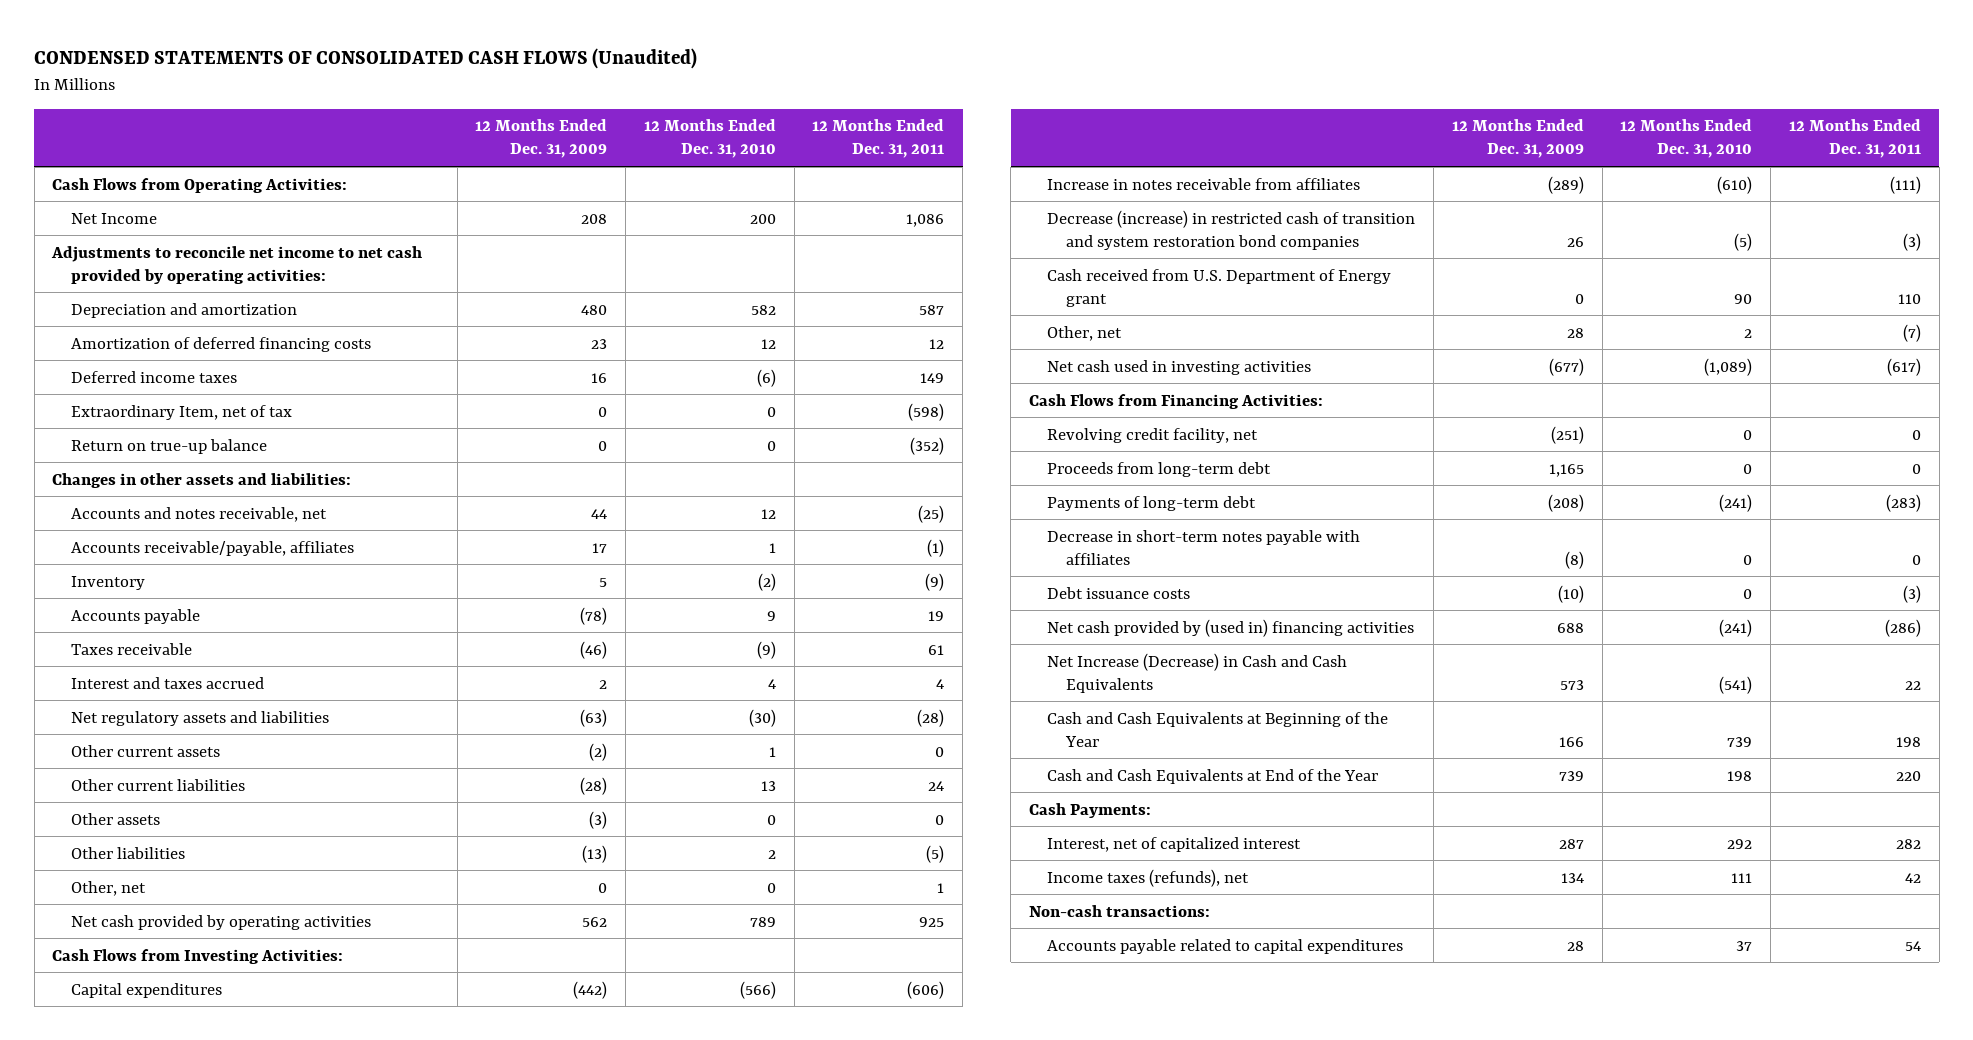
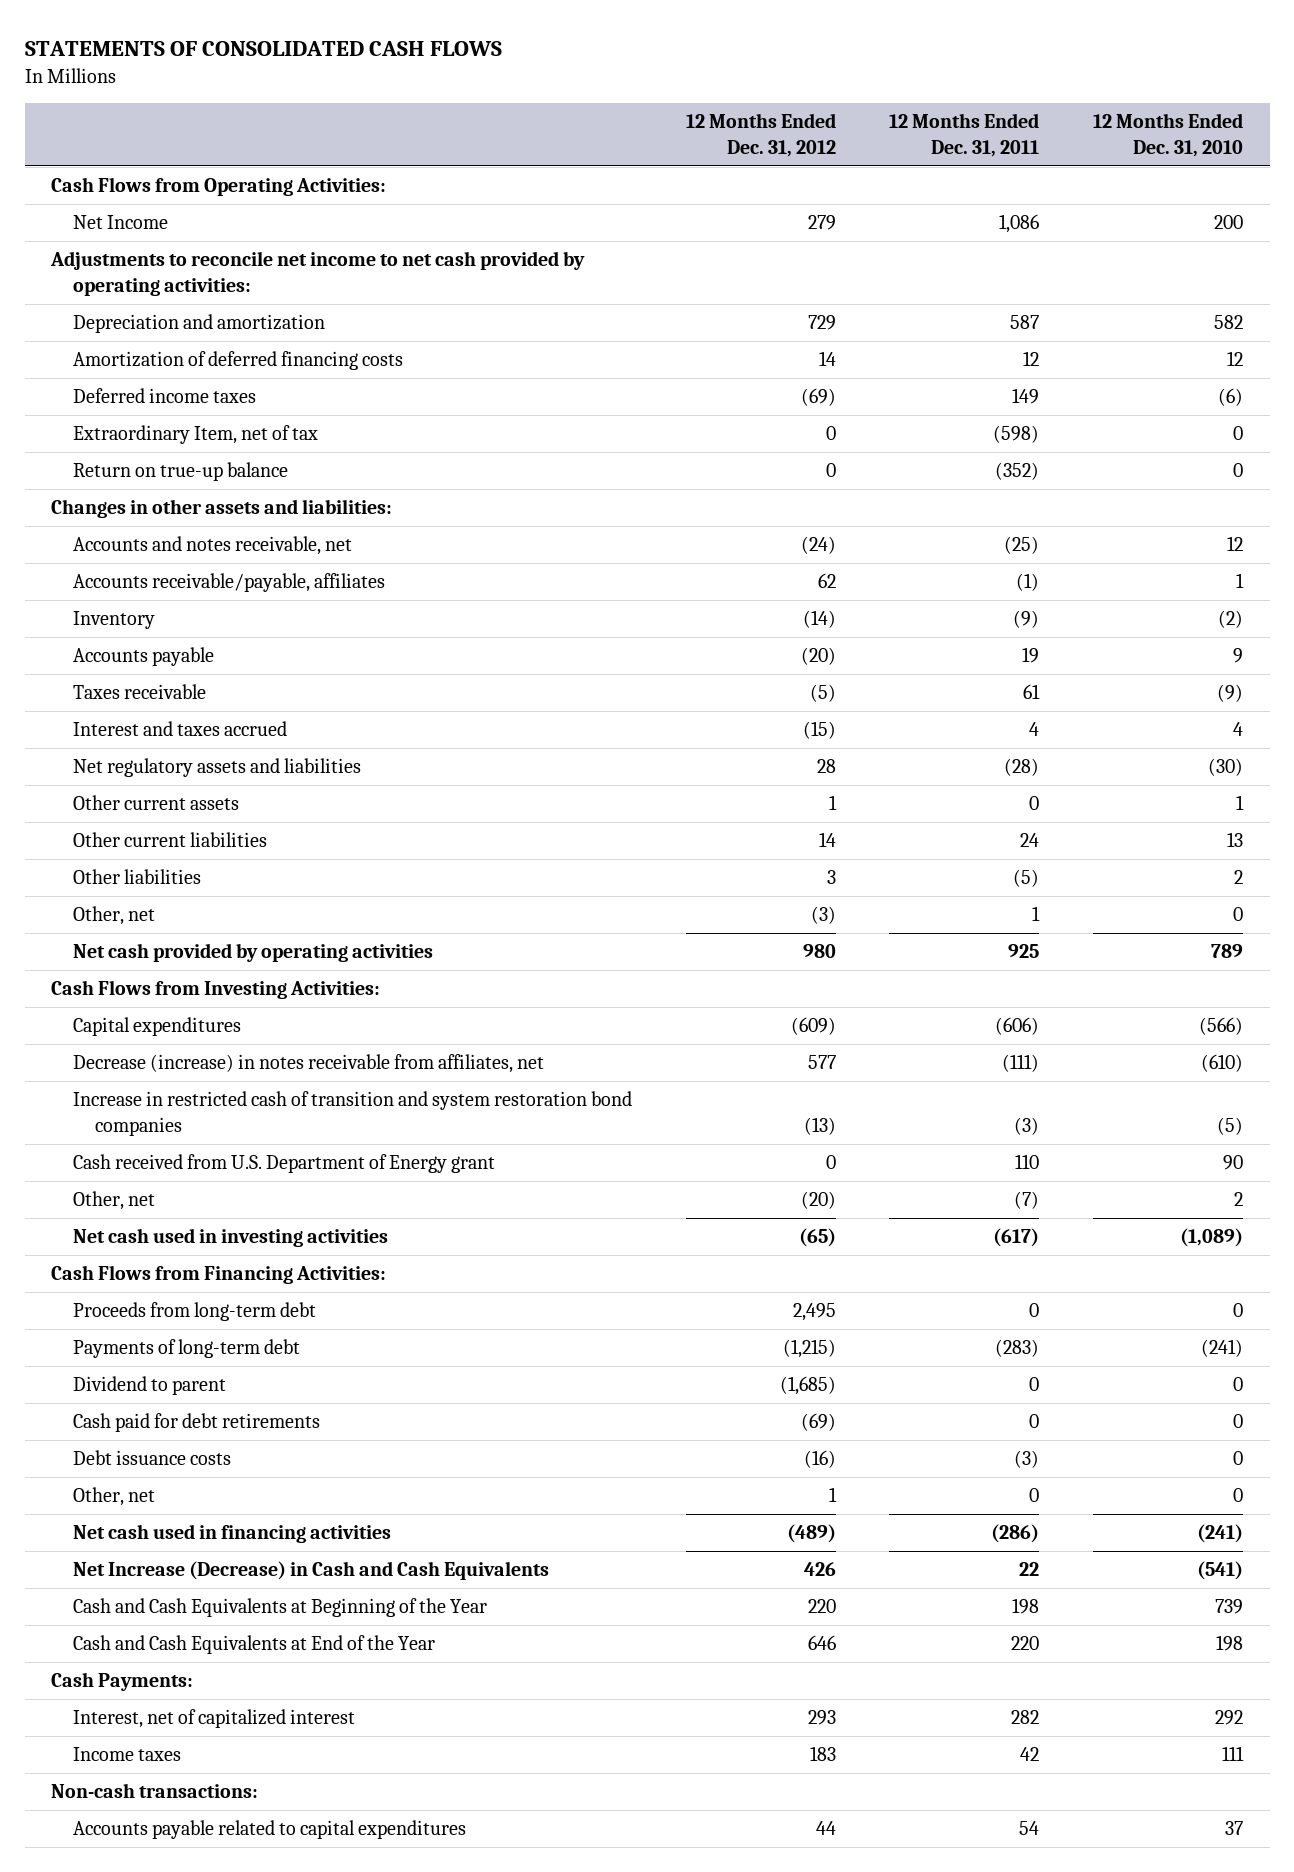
[34,47,698,69] CONDENSED STATEMENTS OF CONSOLIDATED CASH FLOWS (Unaudited) -> [24,40,502,56] STATEMENTS OF CONSOLIDATED CASH FLOWS
[475,119,608,159] 12 Months Ended Dec. 31, 2009 -> none
none -> [685,113,836,158] 12 Months Ended Dec. 31, 2012
[70,812,160,825] Other assets -> none
[1047,177,1361,190] Increase in notes receivable from affiliates -> [73,1054,545,1074] Decrease (increase) in notes receivable from affiliates, net
[1047,209,1416,250] Decrease (increase) in restricted cash of transition and system restoration bond companies -> [73,1091,633,1137] Increase in restricted cash of transition and system restoration bond companies
[1047,427,1259,443] Revolving credit facility, net -> none
[1047,529,1361,565] Decrease in short-term notes payable with affiliates -> none
none -> [73,1376,227,1396] Dividend to parent
none -> [73,1413,321,1433] Cash paid for debt retirements
none -> [73,1487,156,1507] Other, net
[1047,618,1415,637] Net cash provided by (used in) financing activities -> [73,1524,392,1544] Net cash used in financing activities
[1047,868,1250,887] Income taxes (refunds), net -> [73,1747,182,1762] Income taxes

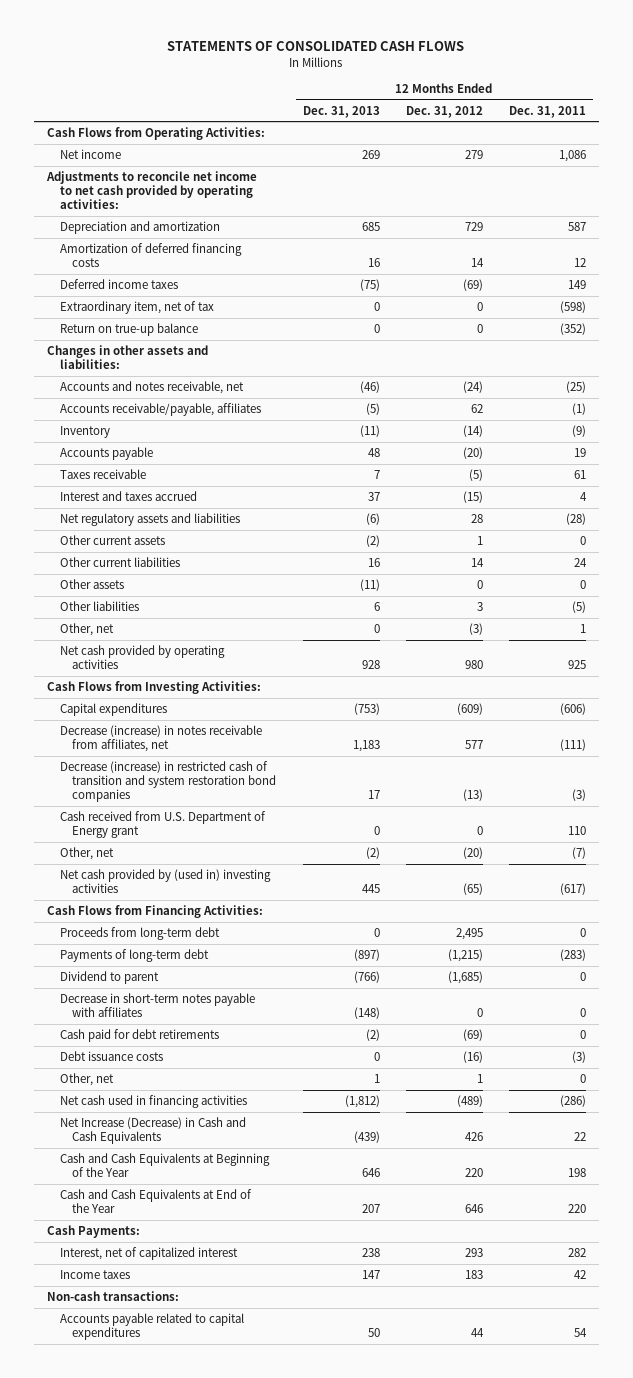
[1092,113,1243,158] 12 Months Ended Dec. 31, 2010 -> none
none -> [302,105,380,118] Dec. 31, 2013
[73,215,169,230] Net Income -> [59,148,121,159] Net income
[73,425,319,445] Extraordinary Item, net of tax -> [59,300,214,314] Extraordinary item, net of tax
none -> [59,578,124,589] Other assets
[73,1091,633,1137] Increase in restricted cash of transition and system restoration bond companies -> [59,760,277,803] Decrease (increase) in restricted cash of transition and system restoration bond companies
[73,1228,389,1248] Net cash used in investing activities -> [59,868,271,894] Net cash provided by (used in) investing activities
none -> [59,992,255,1018] Decrease in short-term notes payable with affiliates

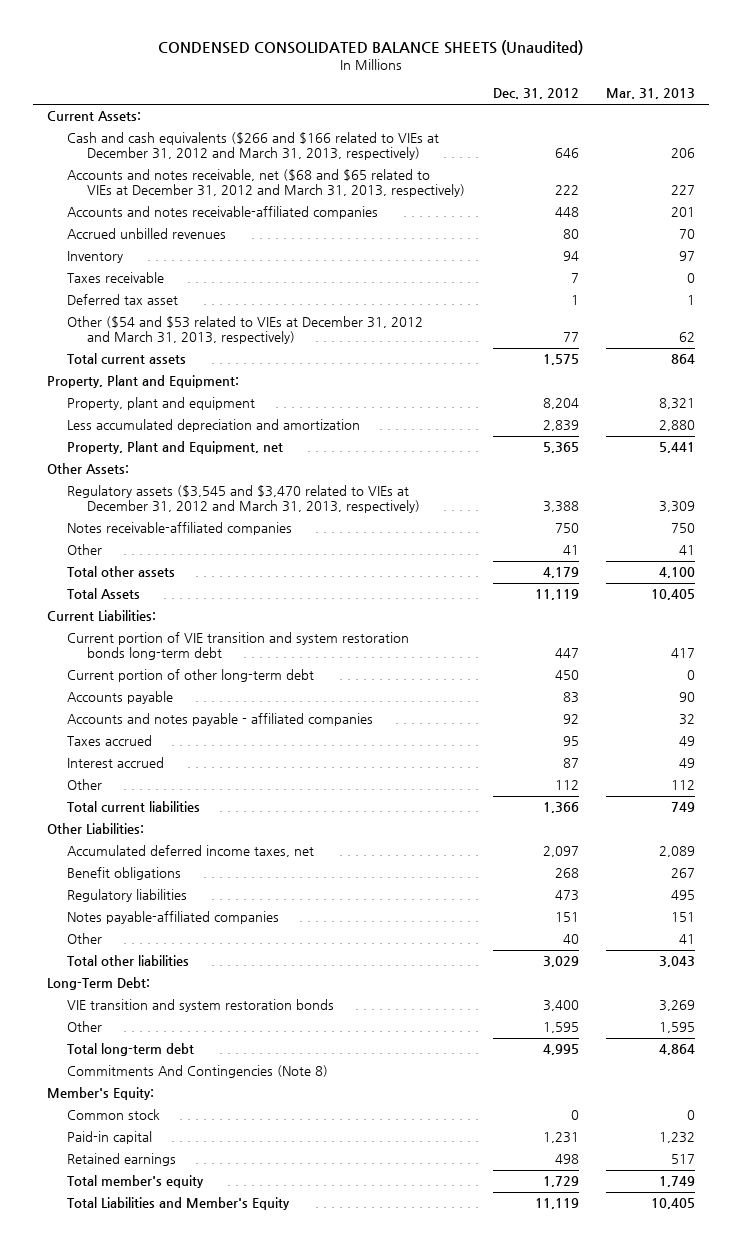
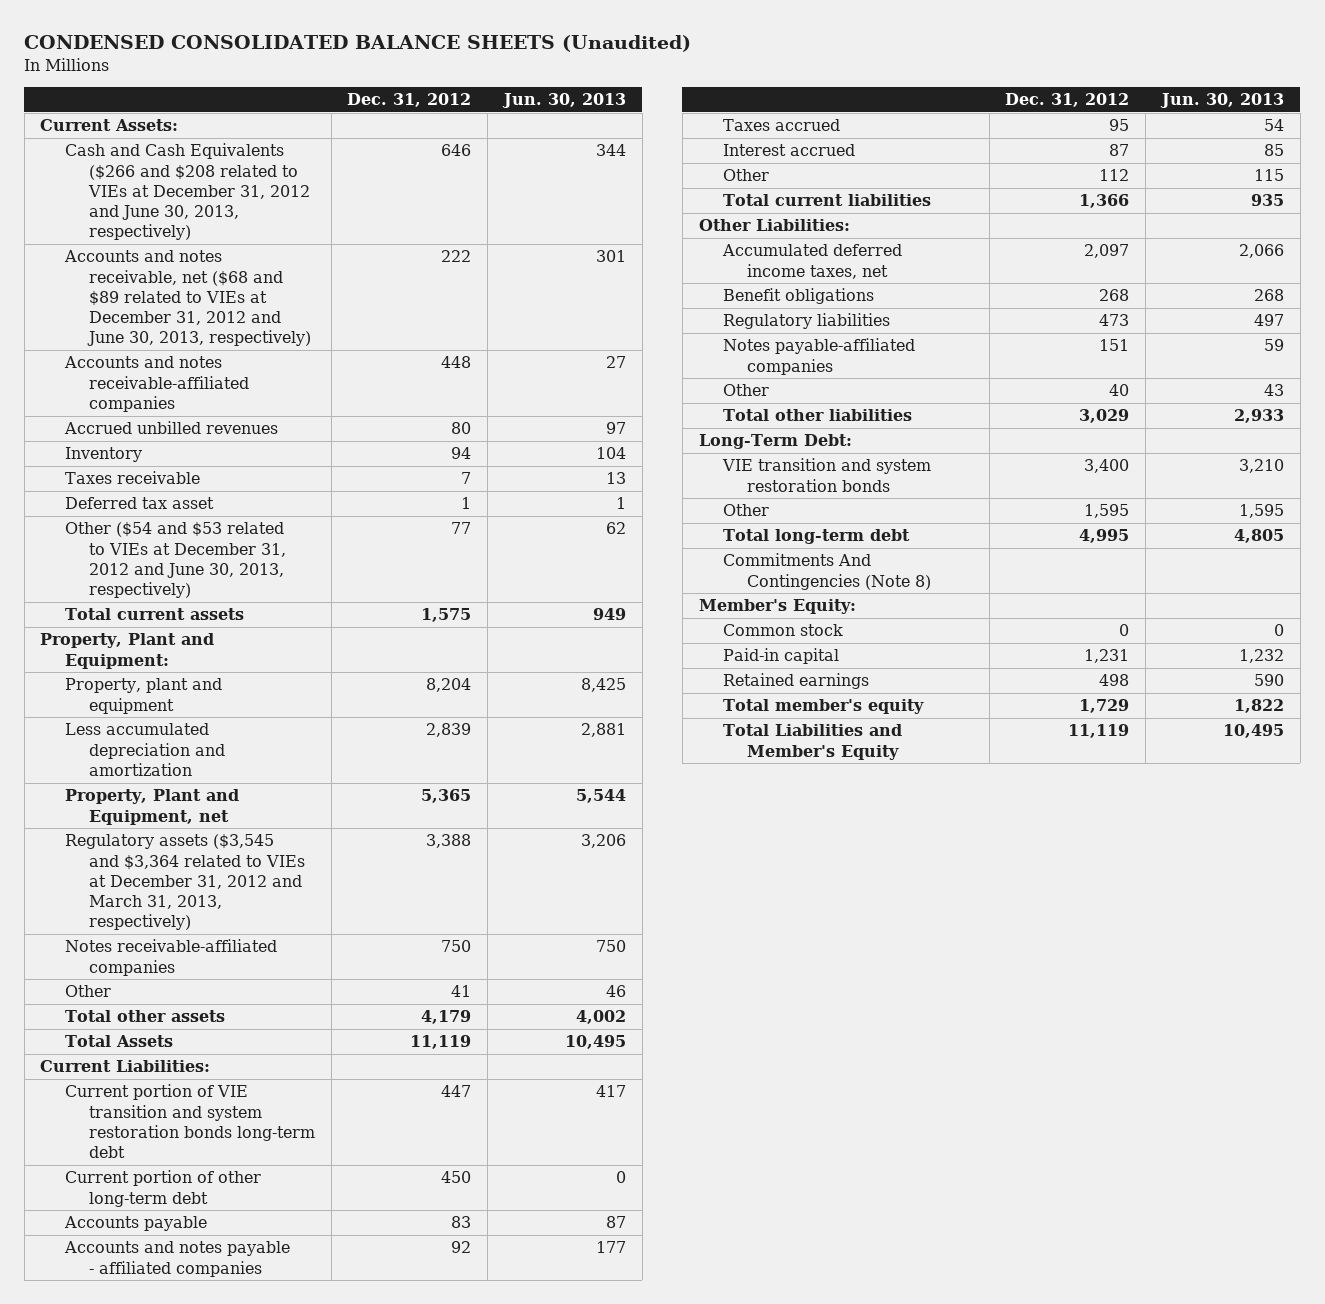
[606,88,696,100] Mar. 31, 2013 -> none
none -> [501,92,626,108] Jun. 30, 2013
[66,132,439,161] Cash and cash equivalents ($266 and $166 related to VIEs at December 31, 2012 and March 31, 2013, respectively) -> [64,143,310,241] Cash and Cash Equivalents ($266 and $208 related to VIEs at December 31, 2012 and June 30, 2013, respectively)
[66,169,465,198] Accounts and notes receivable, net ($68 and $65 related to VIEs at December 31, 2012 and March 31, 2013, respectively) -> [63,250,311,347] Accounts and notes receivable, net ($68 and $89 related to VIEs at December 31, 2012 and June 30, 2013, respectively)
[66,316,423,345] Other ($54 and $53 related to VIEs at December 31, 2012 and March 31, 2013, respectively) -> [64,522,286,599] Other ($54 and $53 related to VIEs at December 31, 2012 and June 30, 2013, respectively)
[46,463,129,475] Other Assets: -> none
[66,485,420,514] Regulatory assets ($3,545 and $3,470 related to VIEs at December 31, 2012 and March 31, 2013, respectively) -> [64,834,305,931] Regulatory assets ($3,545 and $3,364 related to VIEs at December 31, 2012 and March 31, 2013, respectively)

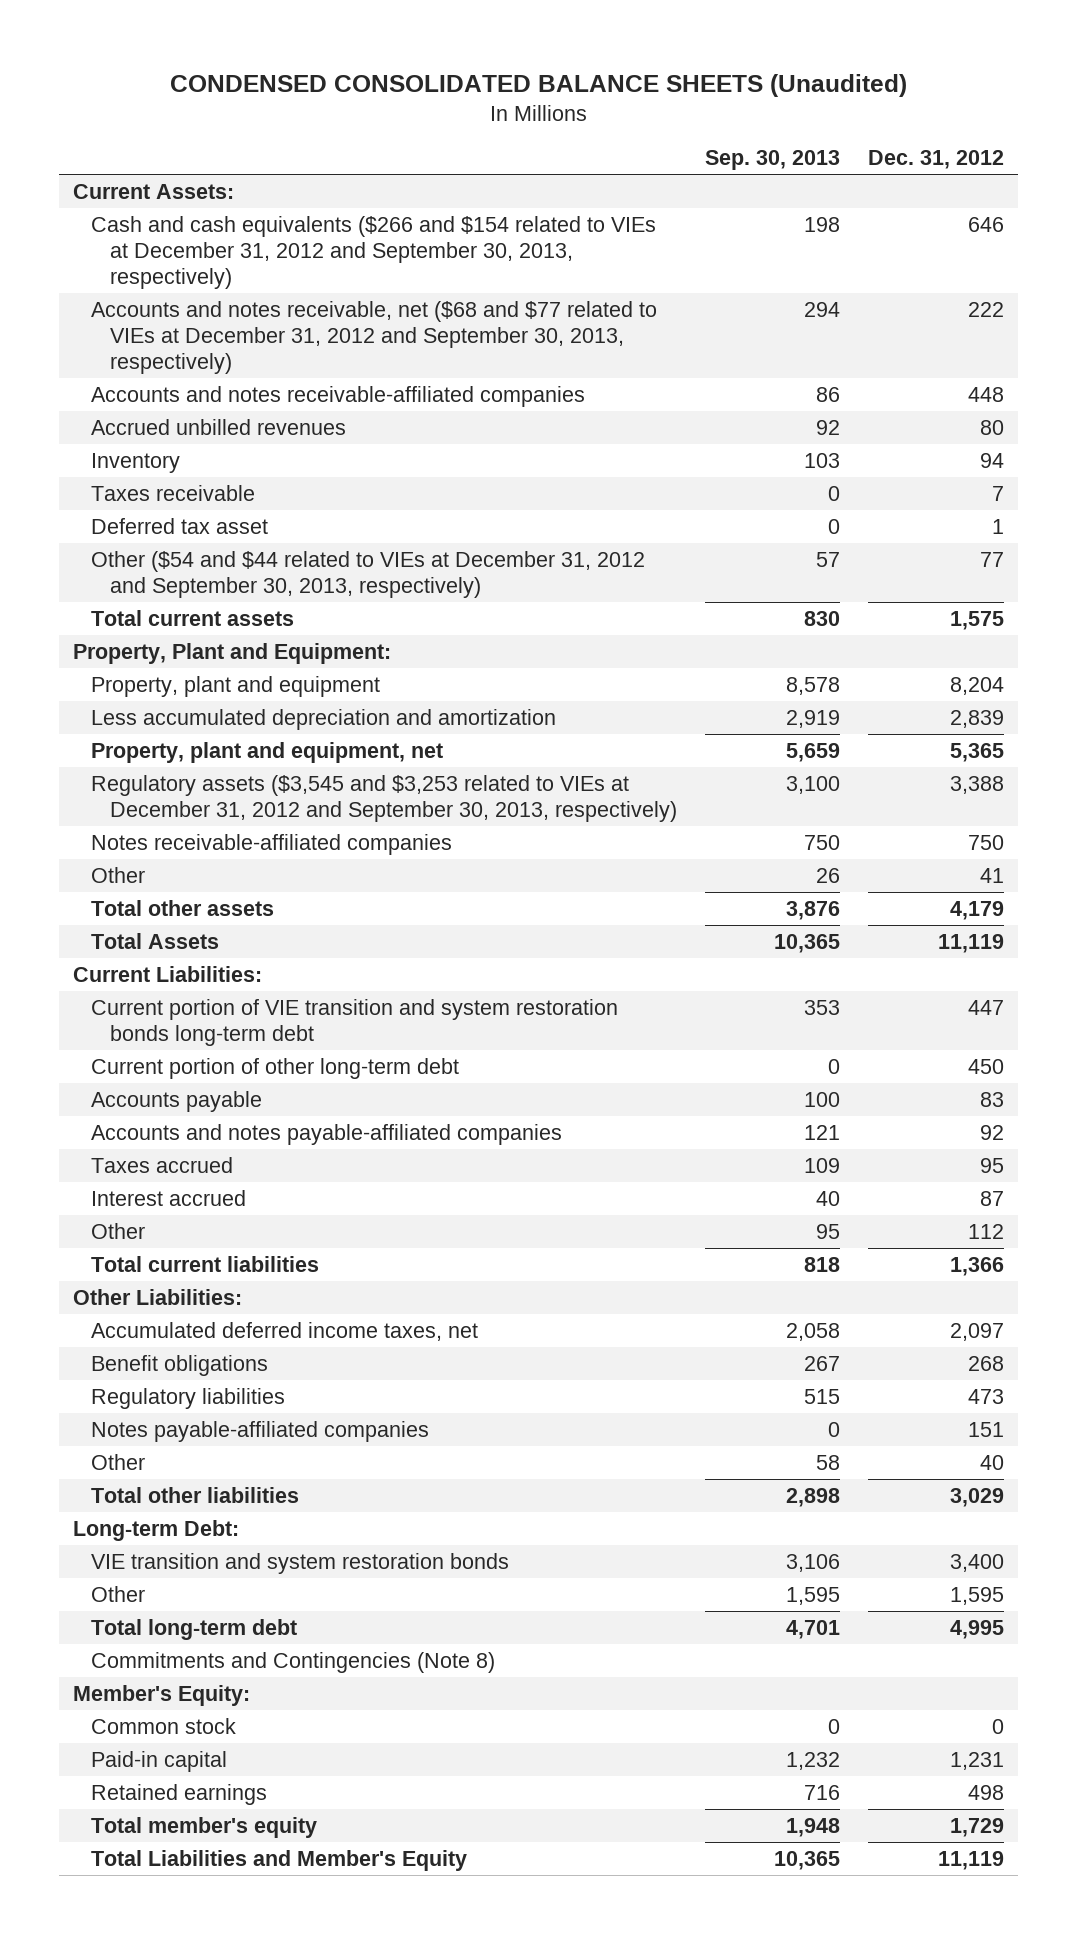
[501,92,626,108] Jun. 30, 2013 -> none
none -> [704,150,840,171] Sep. 30, 2013
[64,143,310,241] Cash and Cash Equivalents ($266 and $208 related to VIEs at December 31, 2012 and June 30, 2013, respectively) -> [91,215,657,290] Cash and cash equivalents ($266 and $154 related to VIEs at December 31, 2012 and September 30, 2013, respectively)
[63,250,311,347] Accounts and notes receivable, net ($68 and $89 related to VIEs at December 31, 2012 and June 30, 2013, respectively) -> [91,300,658,375] Accounts and notes receivable, net ($68 and $77 related to VIEs at December 31, 2012 and September 30, 2013, respectively)
[64,522,286,599] Other ($54 and $53 related to VIEs at December 31, 2012 and June 30, 2013, respectively) -> [91,550,646,598] Other ($54 and $44 related to VIEs at December 31, 2012 and September 30, 2013, respectively)
[64,789,239,825] Property, Plant and Equipment, net -> [91,741,444,763] Property, plant and equipment, net
[64,834,305,931] Regulatory assets ($3,545 and $3,364 related to VIEs at December 31, 2012 and March 31, 2013, respectively) -> [91,774,677,822] Regulatory assets ($3,545 and $3,253 related to VIEs at December 31, 2012 and September 30, 2013, respectively)
[63,1241,290,1277] Accounts and notes payable - affiliated companies -> [91,1123,563,1145] Accounts and notes payable-affiliated companies
[698,434,852,450] Long-Term Debt: -> [72,1519,239,1541] Long-term Debt:
[722,553,931,590] Commitments And Contingencies (Note 8) -> [91,1651,496,1673] Commitments and Contingencies (Note 8)

